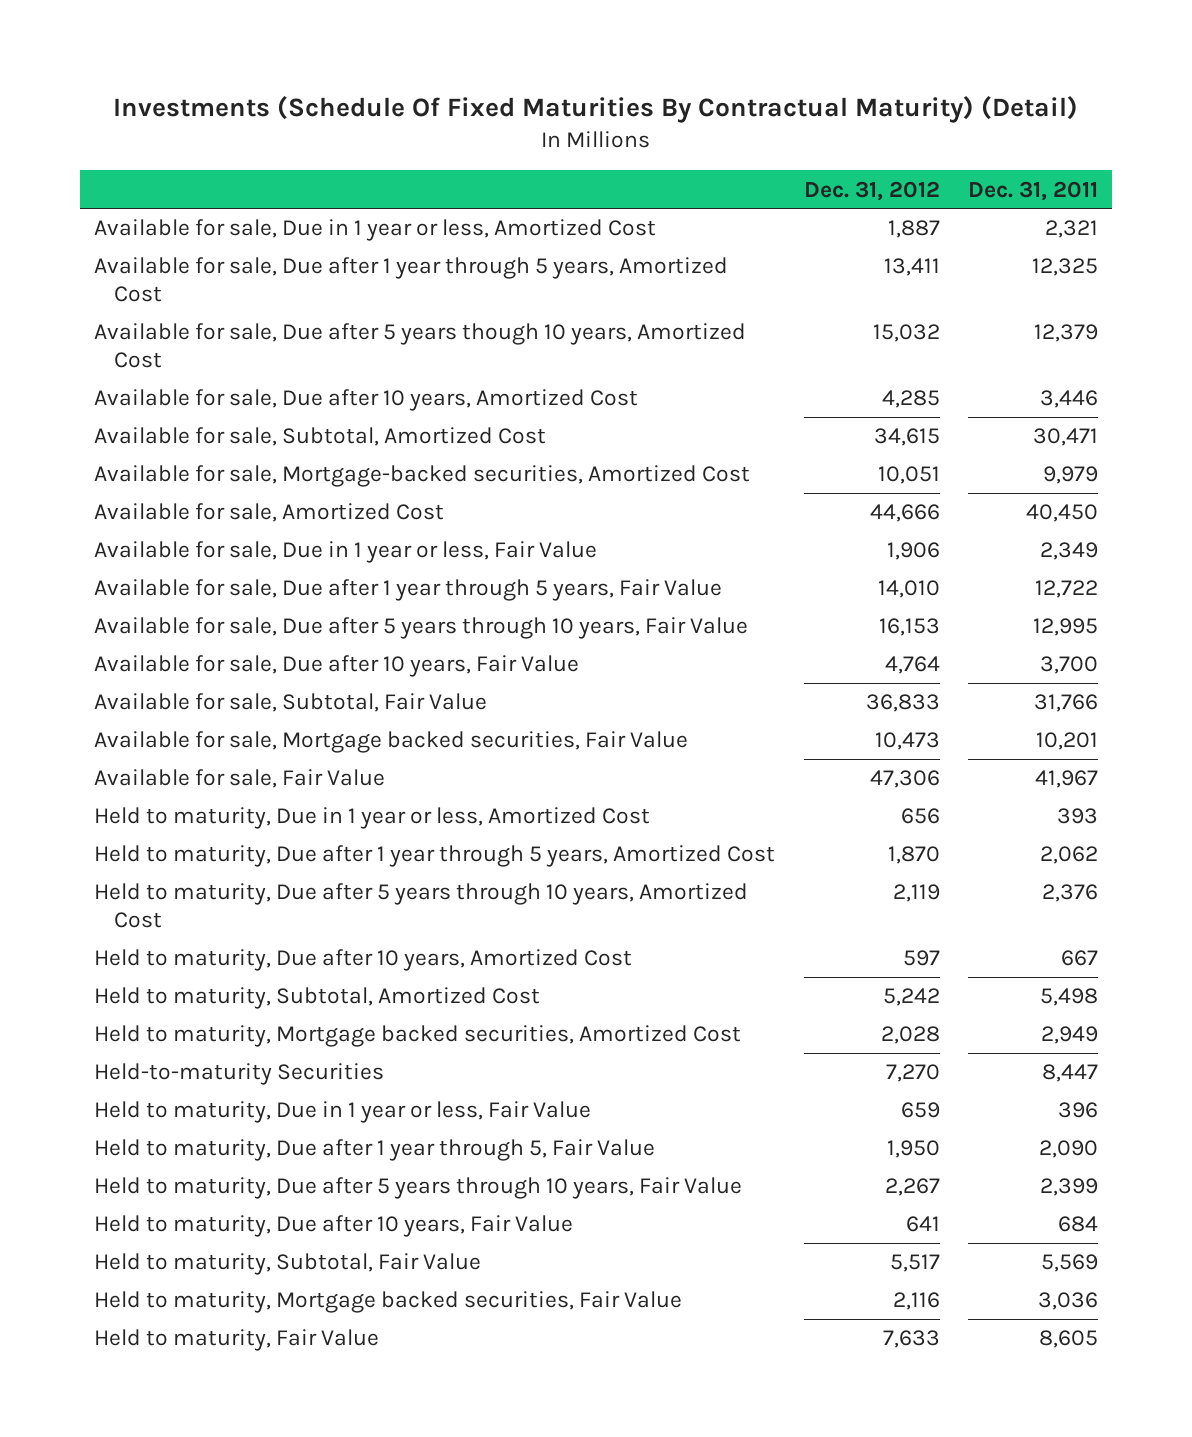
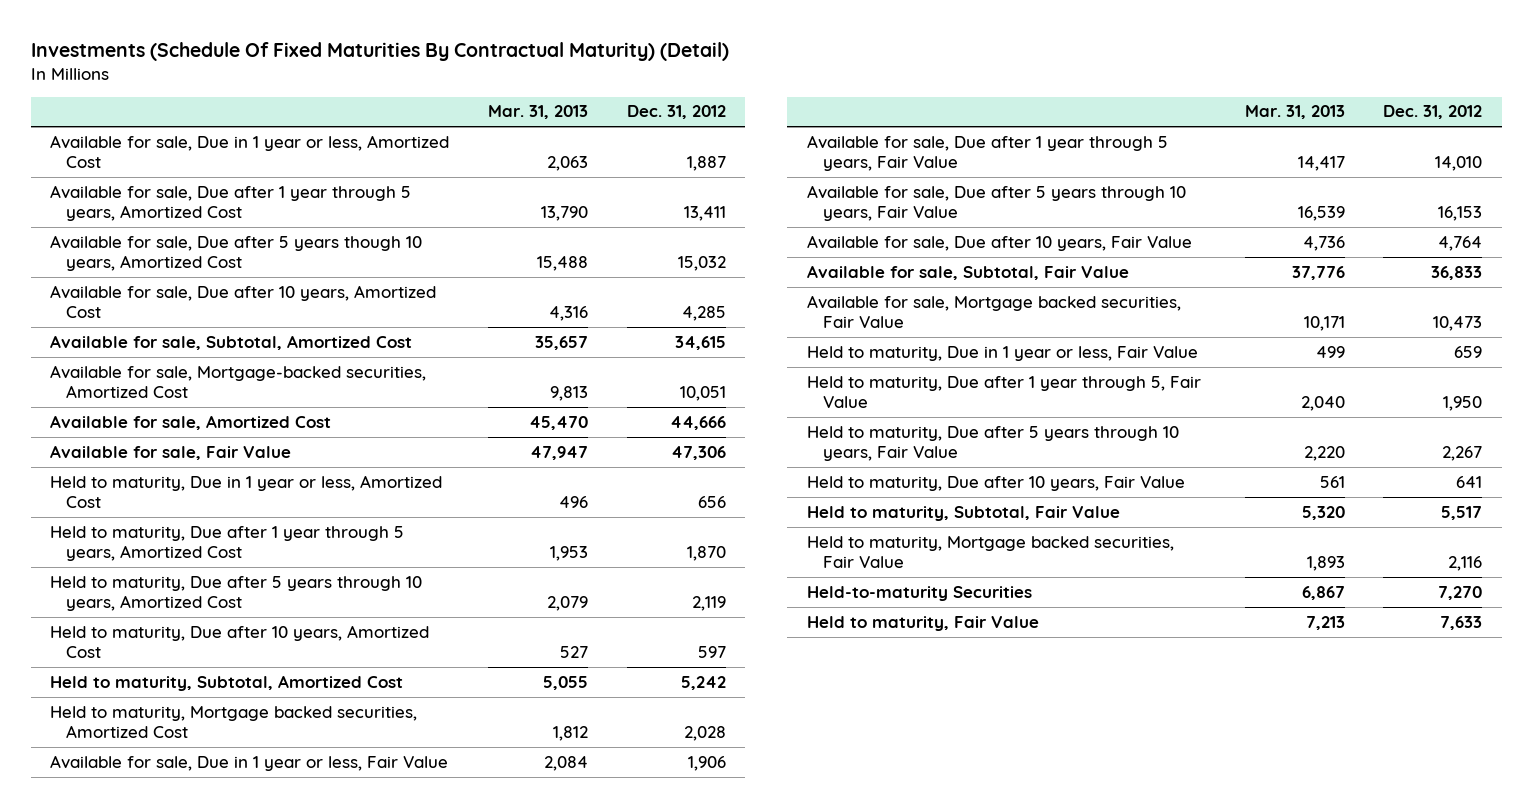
[968,180,1099,201] Dec. 31, 2011 -> none
none -> [487,105,588,120] Mar. 31, 2013
[94,541,598,564] Available for sale, Due in 1 year or less, Fair Value -> [50,754,449,771] Available for sale, Due in 1 year or less, Fair Value
[94,579,723,602] Available for sale, Due after 1 year through 5 years, Fair Value -> [806,134,1168,172] Available for sale, Due after 1 year through 5 years, Fair Value
[94,617,749,640] Available for sale, Due after 5 years through 10 years, Fair Value -> [806,184,1186,222] Available for sale, Due after 5 years through 10 years, Fair Value
[94,655,580,678] Available for sale, Due after 10 years, Fair Value -> [806,234,1192,251] Available for sale, Due after 10 years, Fair Value
[94,693,488,713] Available for sale, Subtotal, Fair Value -> [806,264,1129,280] Available for sale, Subtotal, Fair Value
[94,731,689,754] Available for sale, Mortgage backed securities, Fair Value -> [806,294,1181,329] Available for sale, Mortgage backed securities, Fair Value
[94,1063,385,1086] Held-to-maturity Securities -> [806,585,1032,601] Held-to-maturity Securities

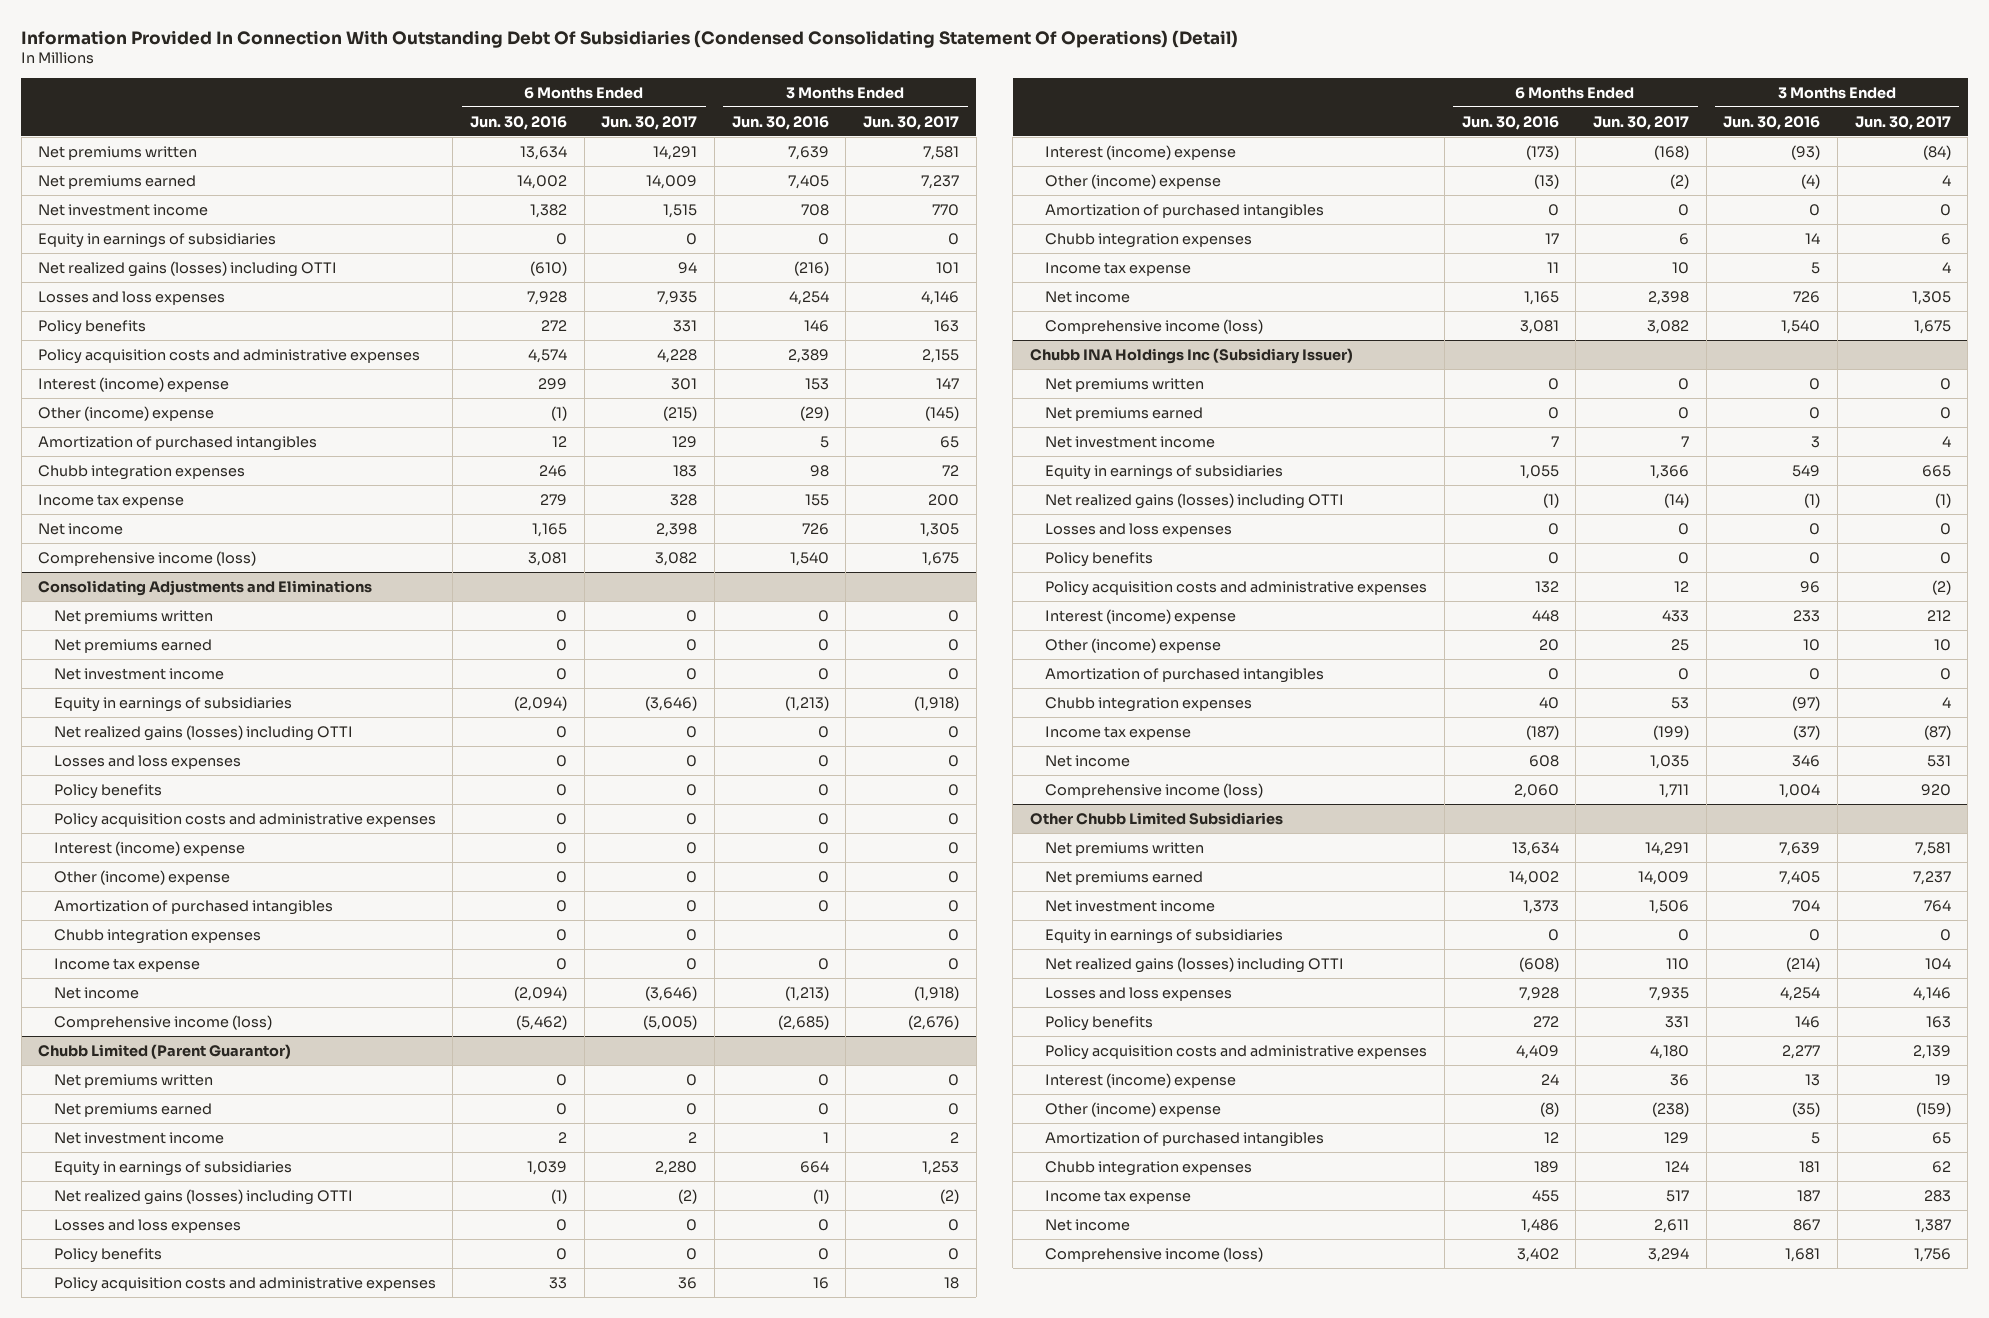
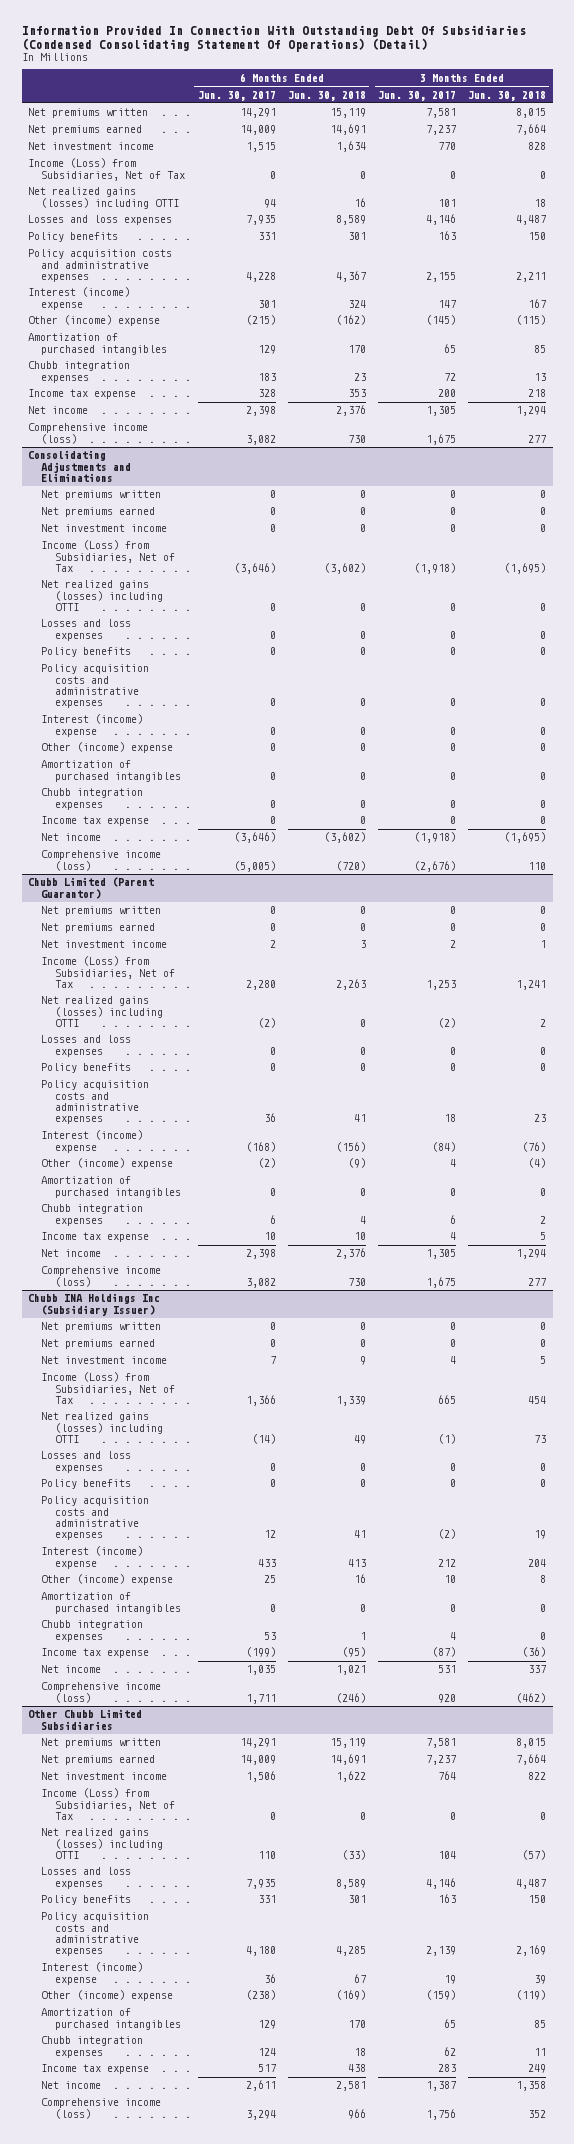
[470,115,568,130] Jun. 30, 2016 -> none
[731,115,829,130] Jun. 30, 2016 -> none
none -> [287,90,366,101] Jun. 30, 2018
none -> [468,90,547,101] Jun. 30, 2018
[38,232,277,248] Equity in earnings of subsidiaries -> none
none -> [27,158,186,181] Income (Loss) from Subsidiaries, Net of Tax
[53,696,292,712] Equity in earnings of subsidiaries -> [41,540,175,572] Income (Loss) from Subsidiaries, Net of Tax
[53,1160,292,1176] Equity in earnings of subsidiaries -> [41,956,175,988] Income (Loss) from Subsidiaries, Net of Tax
[1045,464,1284,480] Equity in earnings of subsidiaries -> [41,1372,175,1404] Income (Loss) from Subsidiaries, Net of Tax
[1045,928,1284,944] Equity in earnings of subsidiaries -> none
none -> [41,1788,175,1820] Income (Loss) from Subsidiaries, Net of Tax

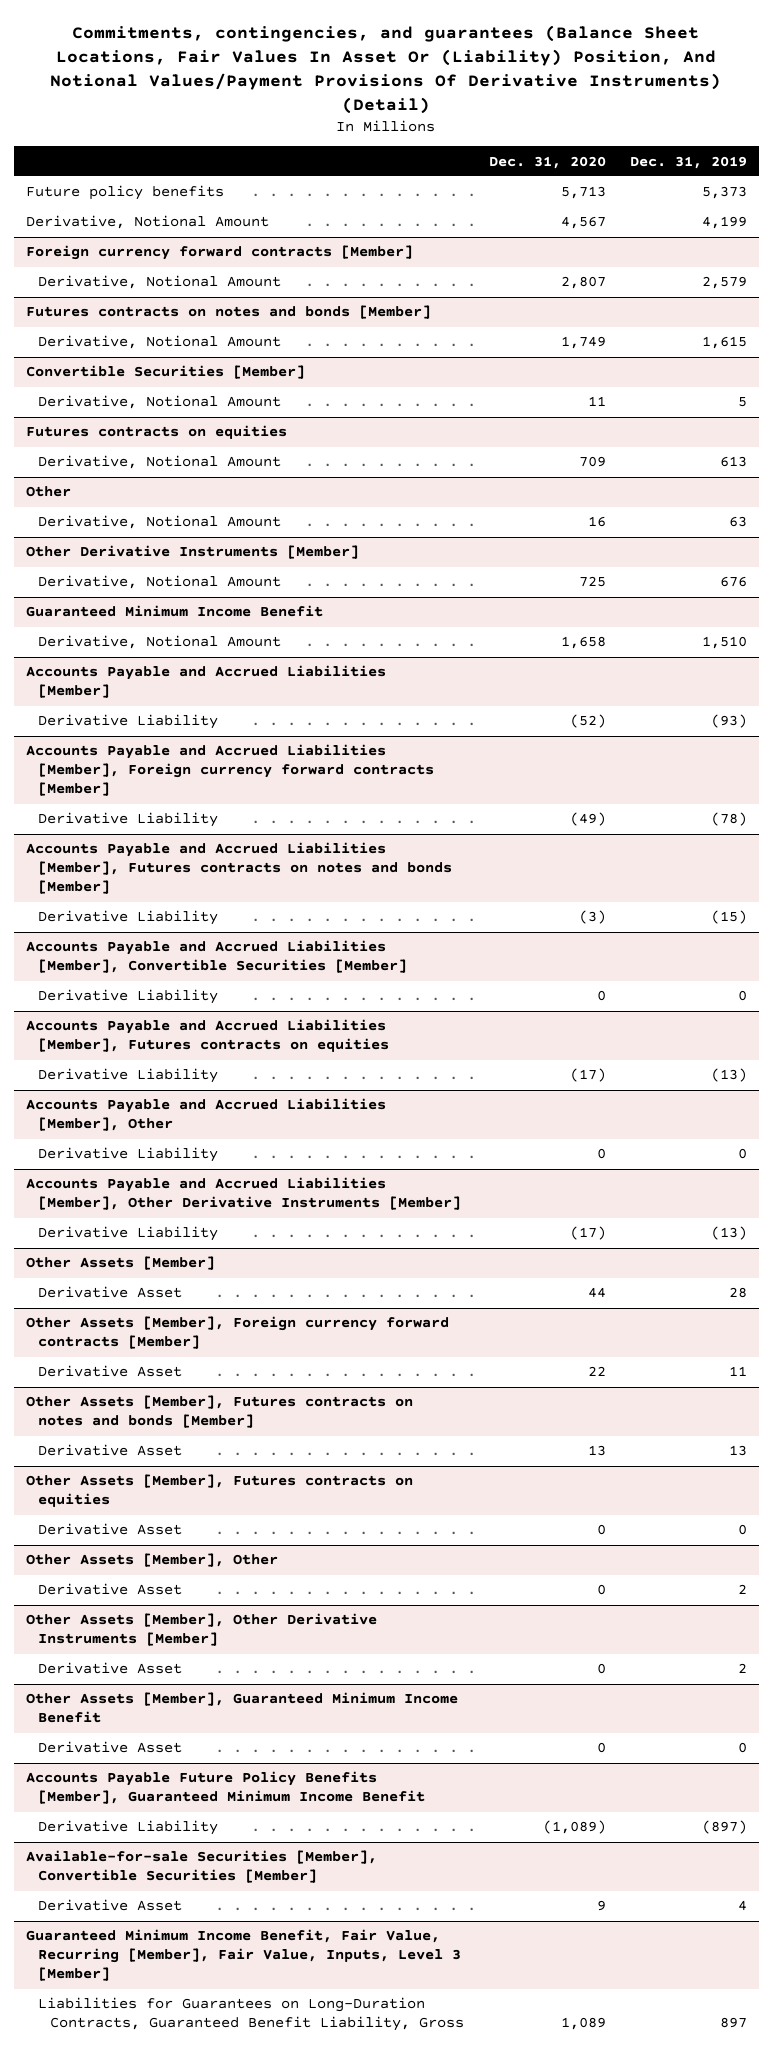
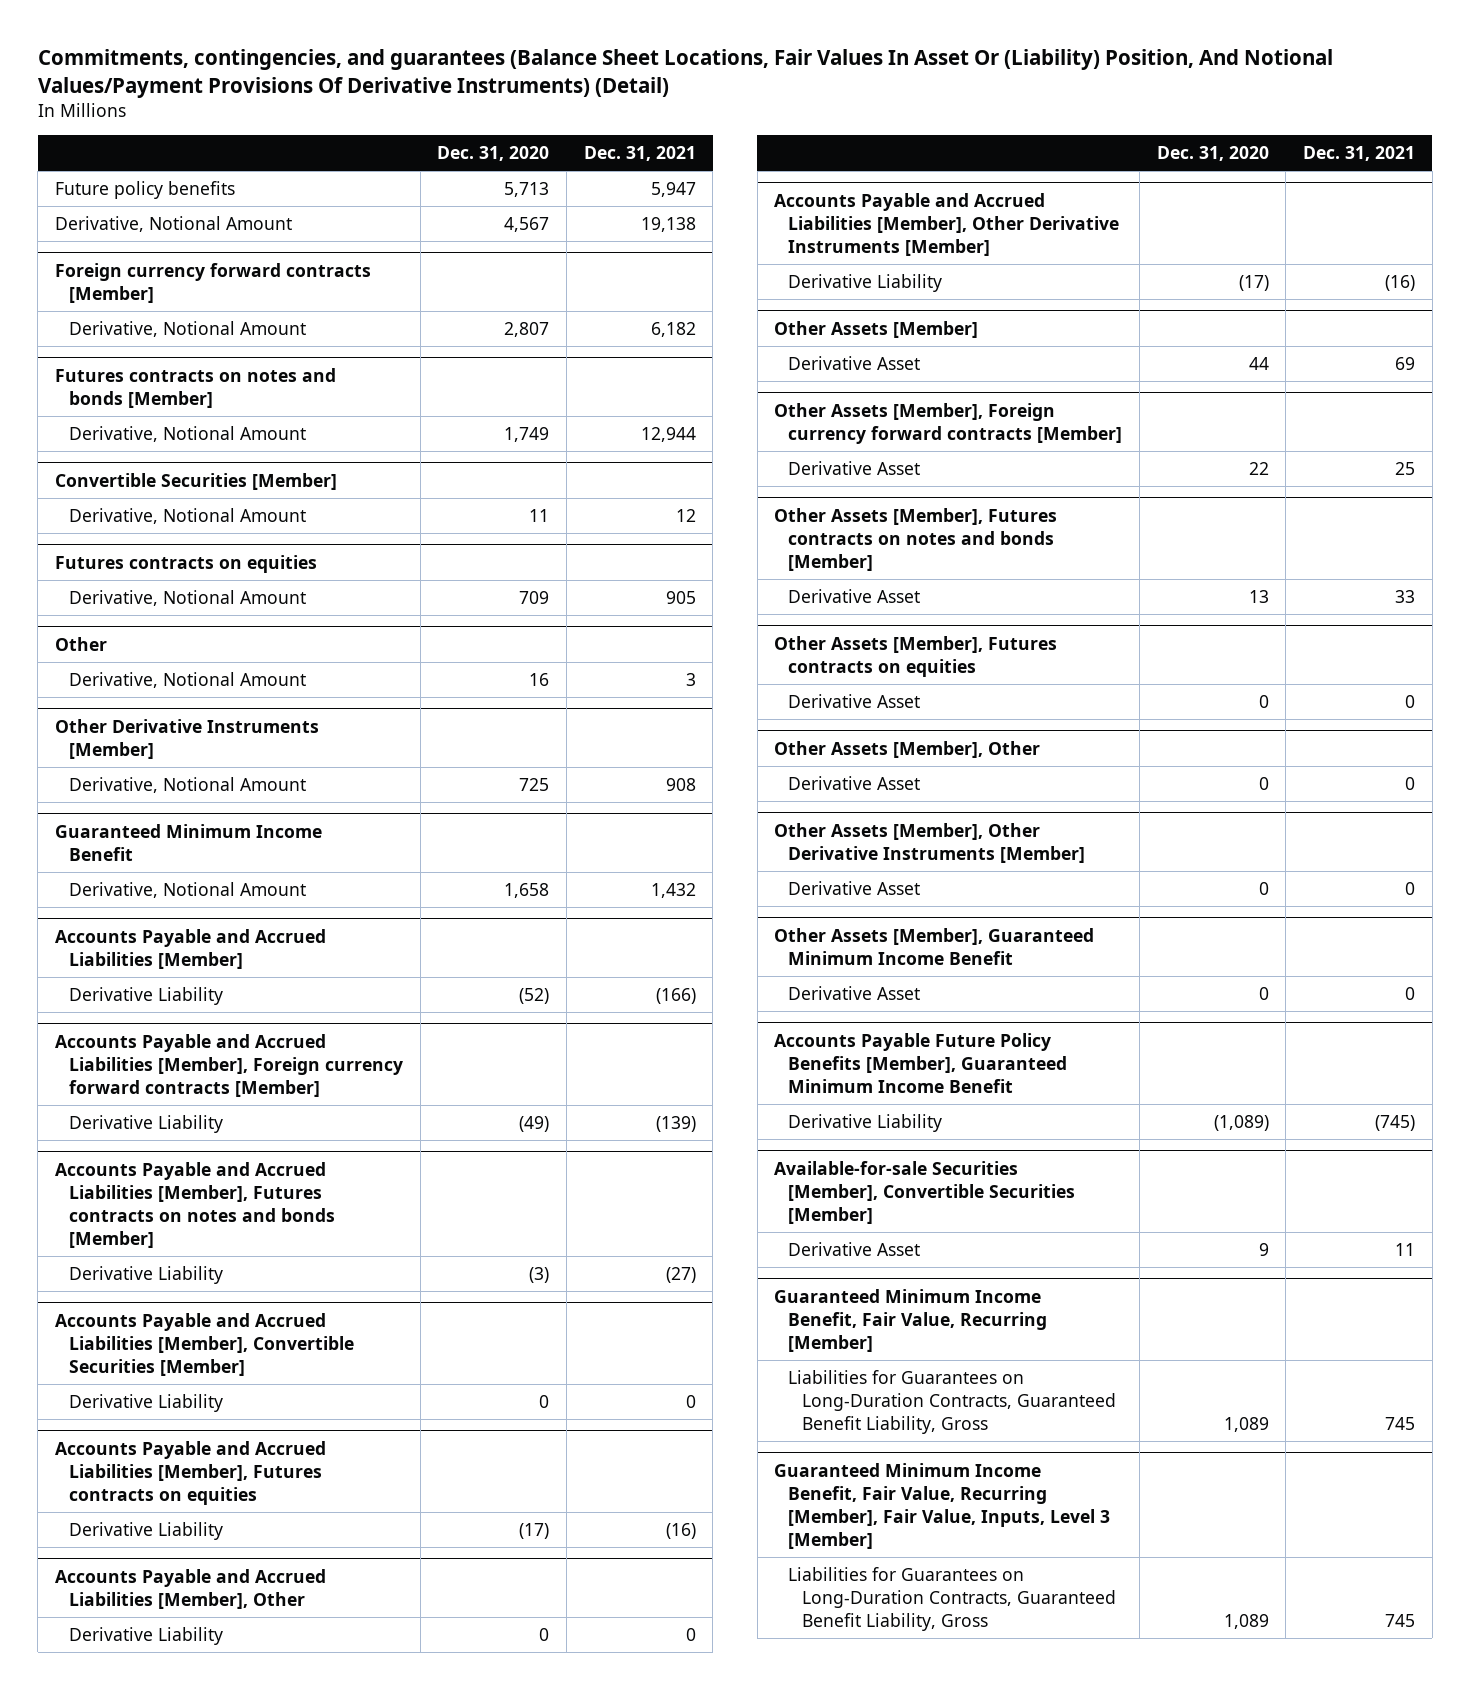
[629,155,747,169] Dec. 31, 2019 -> none
none -> [583,145,696,161] Dec. 31, 2021
none -> [774,1288,1048,1352] Guaranteed Minimum Income Benefit, Fair Value, Recurring [Member]
none -> [788,1370,1117,1435] Liabilities for Guarantees on Long-Duration Contracts, Guaranteed Benefit Liability, Gross

